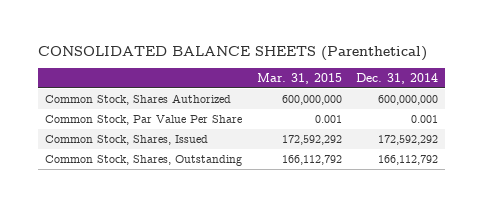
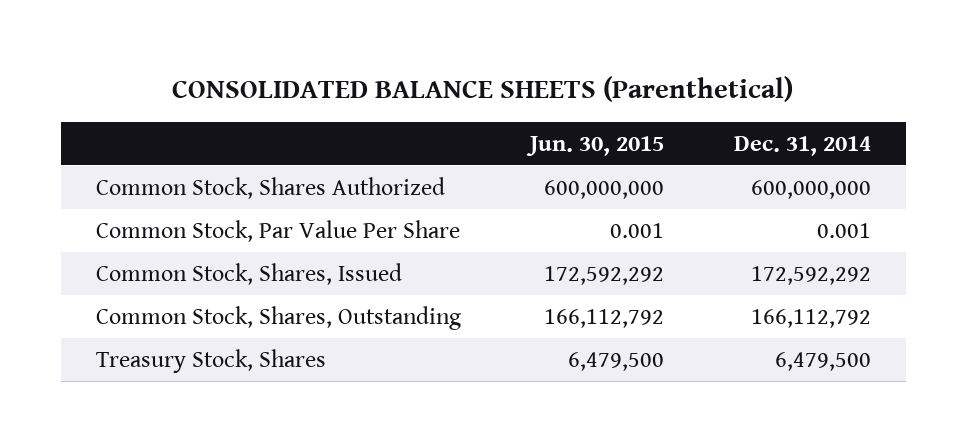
[256,72,342,84] Mar. 31, 2015 -> none
none -> [526,135,665,156] Jun. 30, 2015
none -> [95,349,326,374] Treasury Stock, Shares

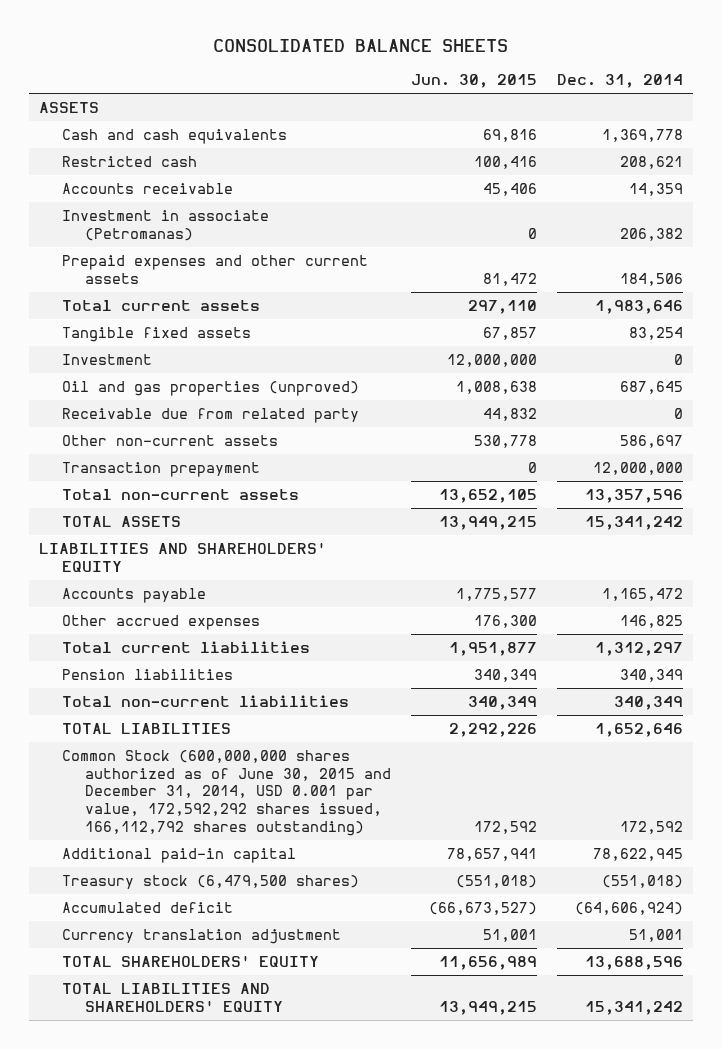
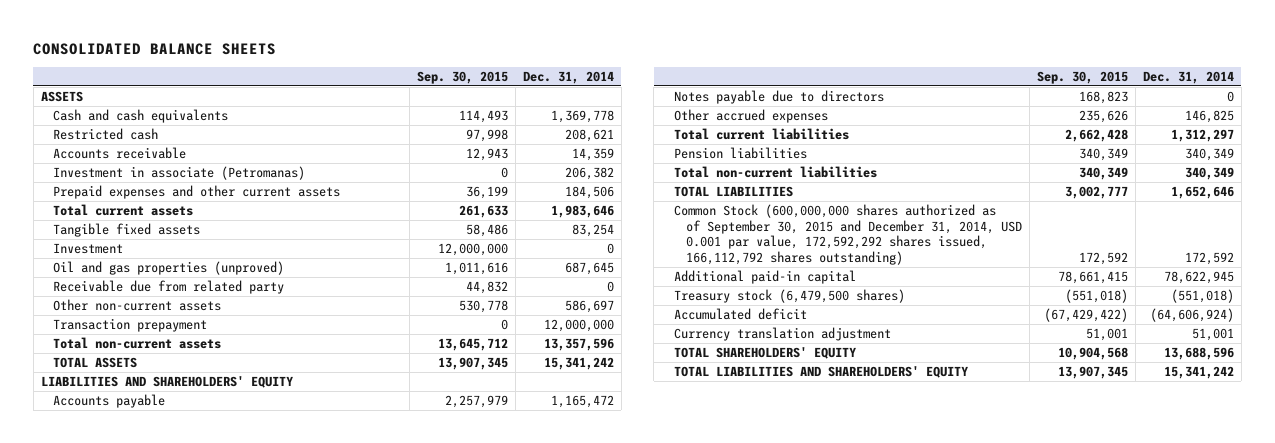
[410,74,537,89] Jun. 30, 2015 -> none
none -> [416,70,508,84] Sep. 30, 2015
none -> [673,90,884,105] Notes payable due to directors
[62,750,392,836] Common Stock (600,000,000 shares authorized as of June 30, 2015 and December 31, 2014, USD 0.001 par value, 172,592,292 shares issued, 166,112,792 shares outstanding) -> [673,204,1023,265] Common Stock (600,000,000 shares authorized as of September 30, 2015 and December 31, 2014, USD 0.001 par value, 172,592,292 shares issued, 166,112,792 shares outstanding)

